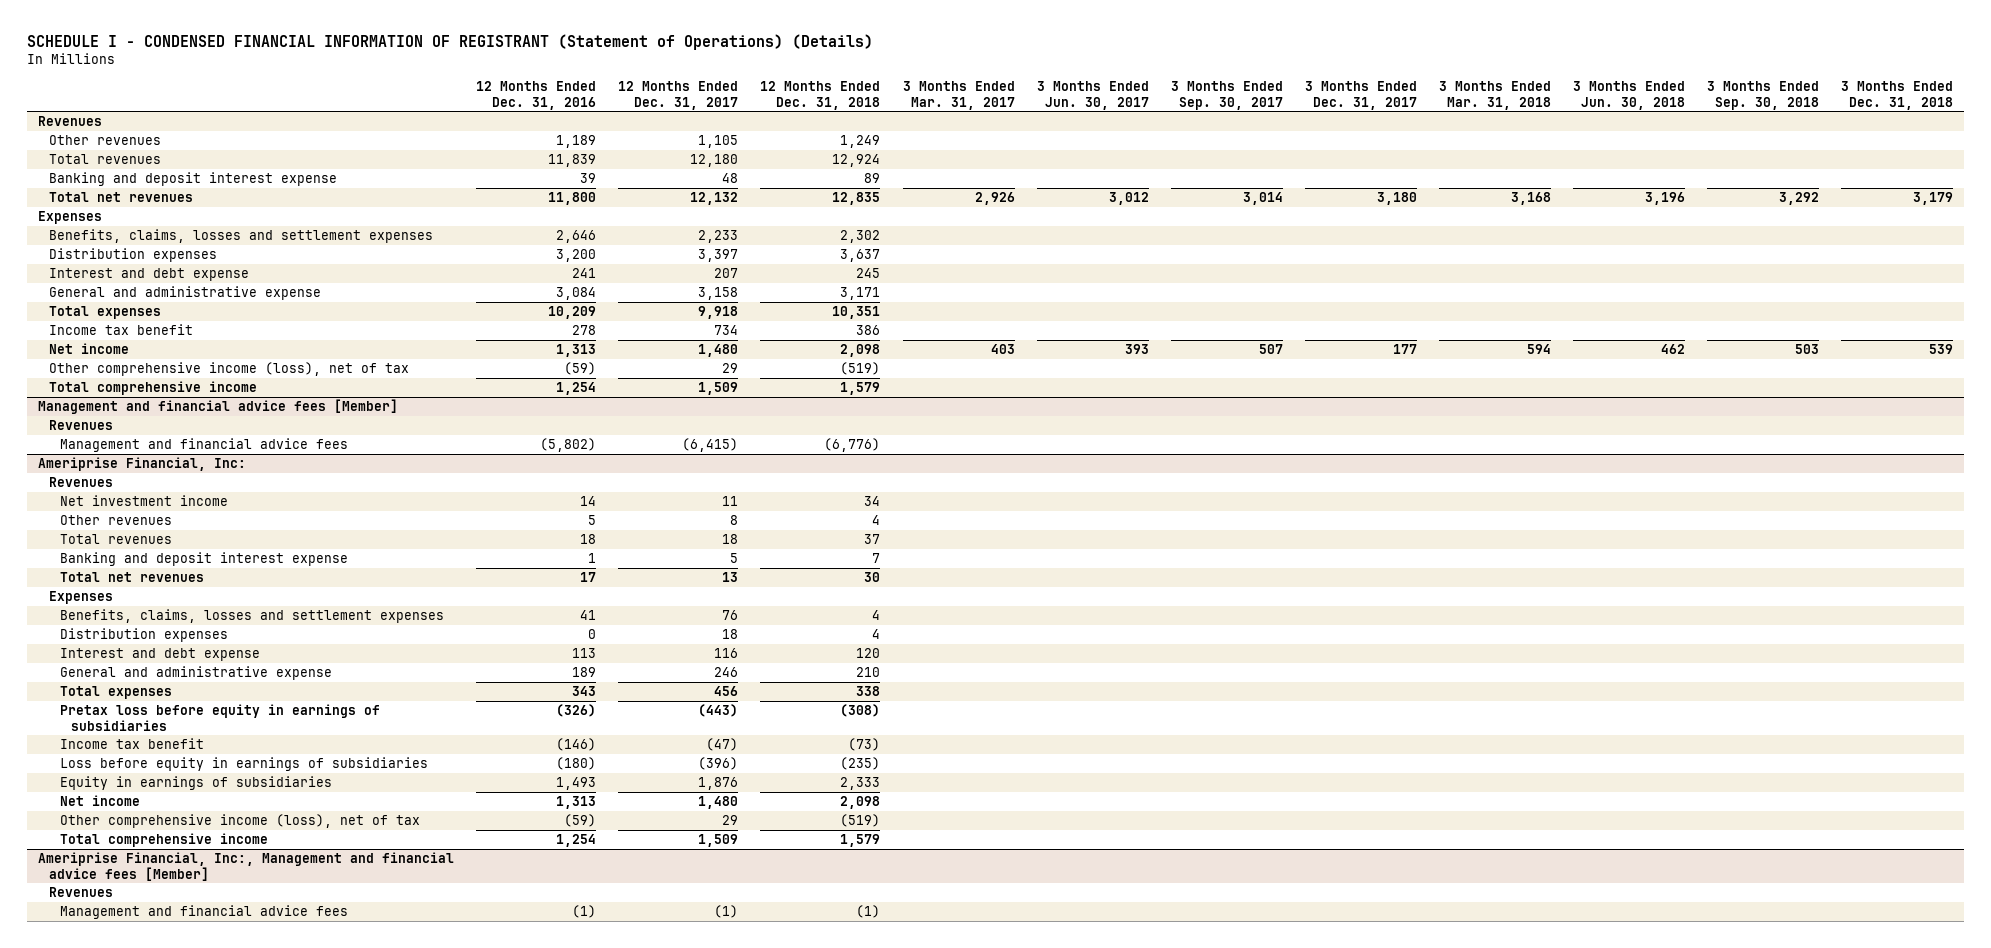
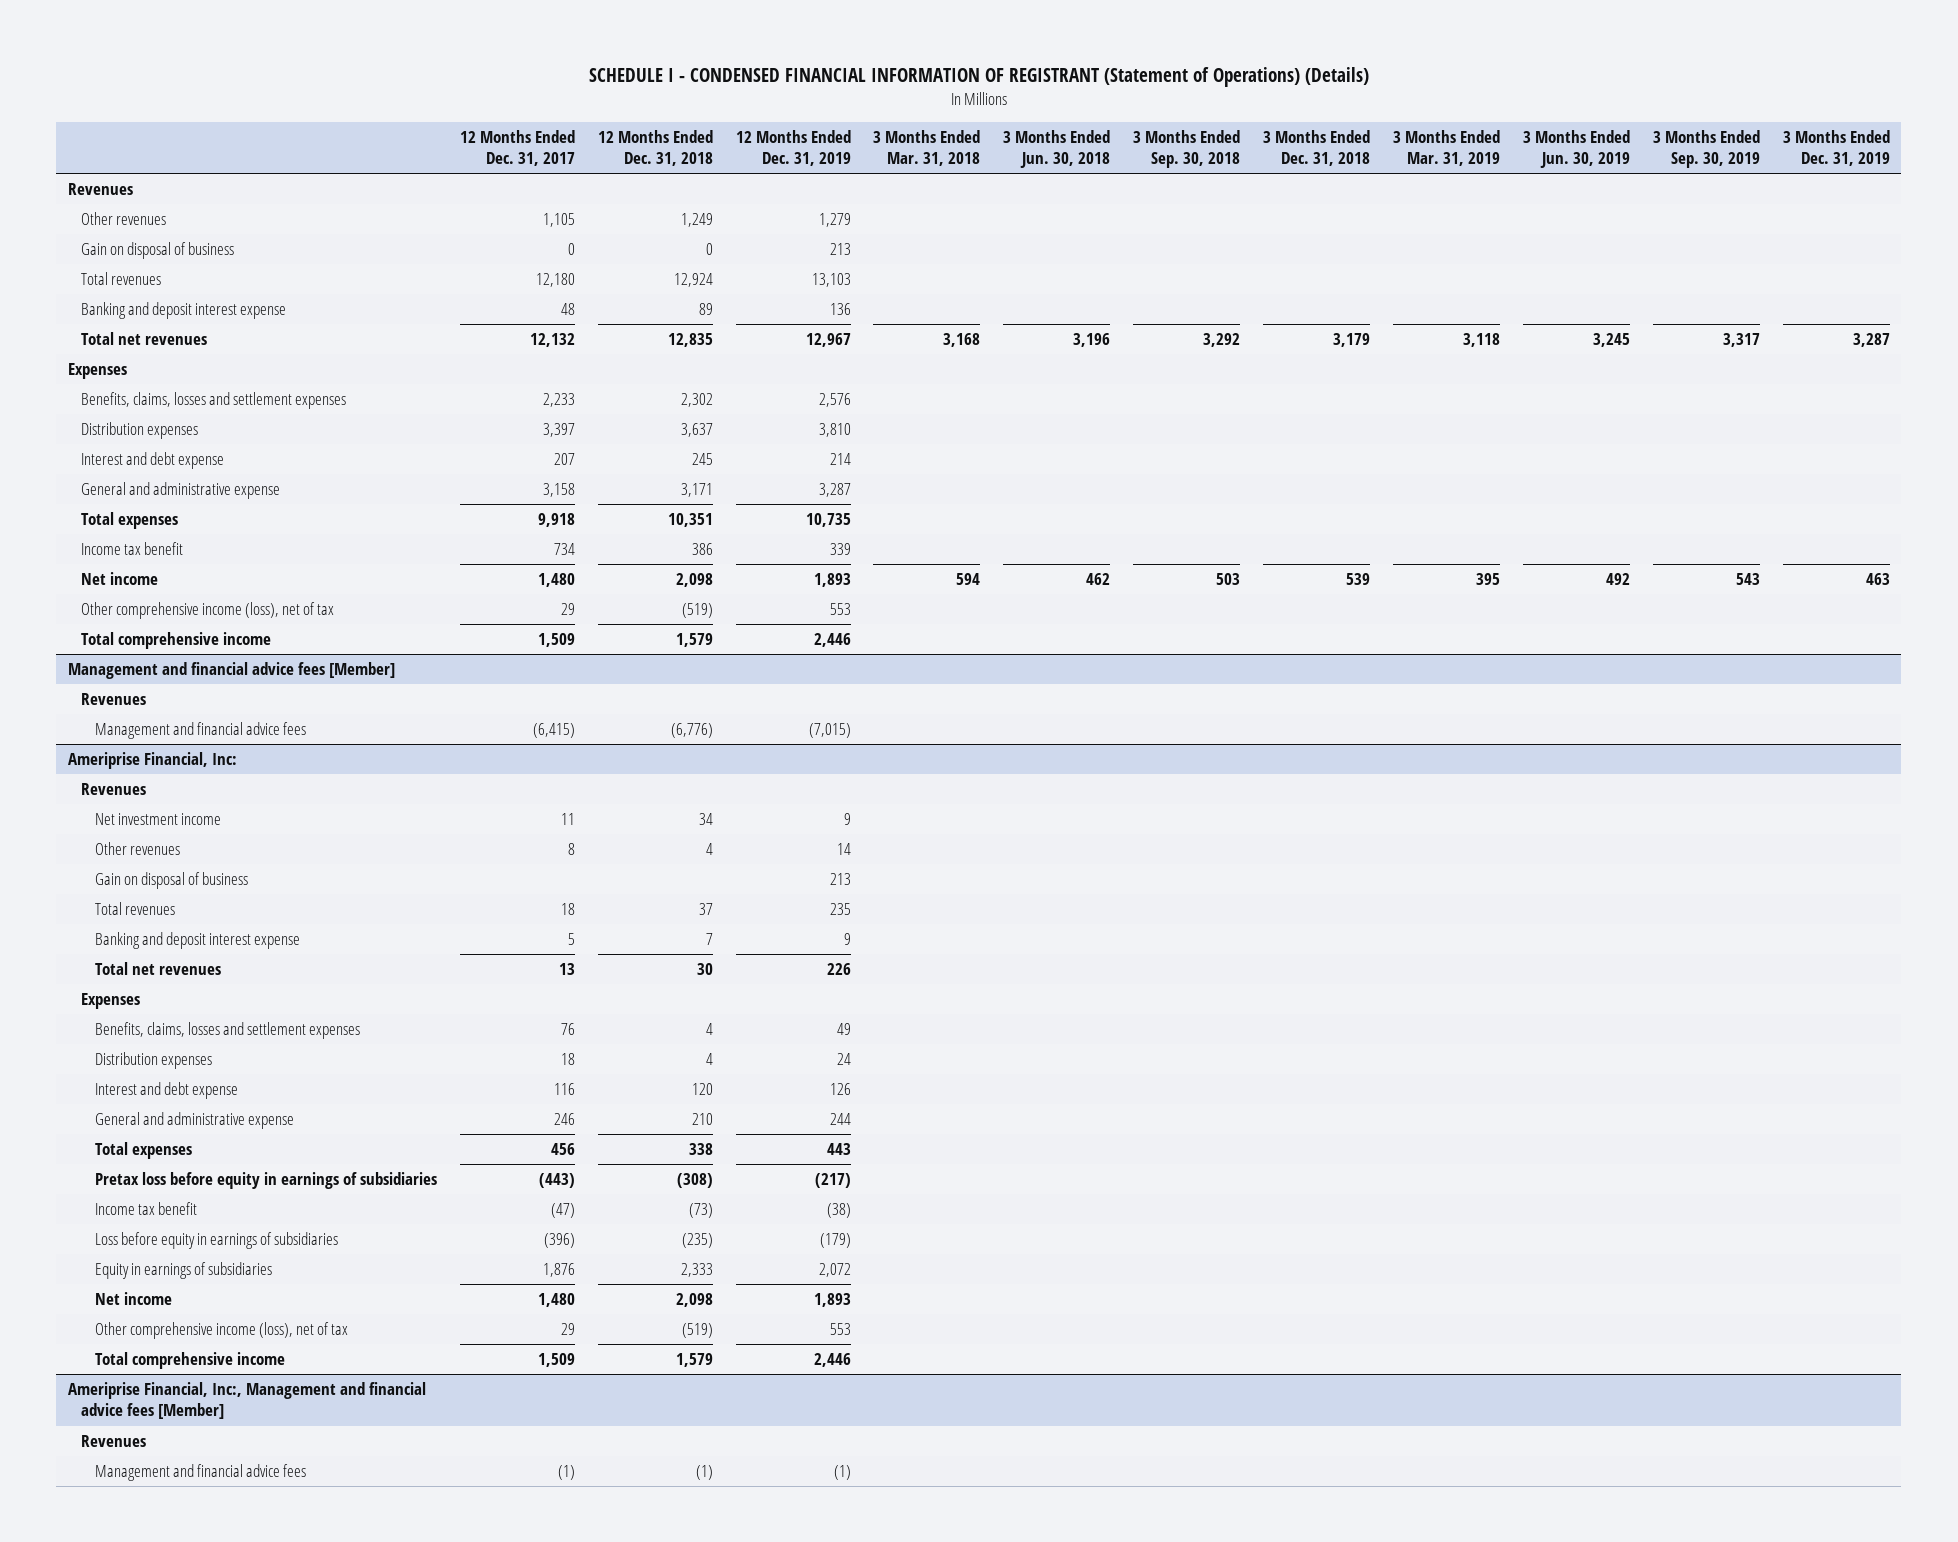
[476,81,597,110] 12 Months Ended Dec. 31, 2016 -> none
[902,81,1015,110] 3 Months Ended Mar. 31, 2017 -> none
[1036,81,1149,110] 3 Months Ended Jun. 30, 2017 -> none
[1170,81,1283,110] 3 Months Ended Sep. 30, 2017 -> none
[1304,81,1417,110] 3 Months Ended Dec. 31, 2017 -> none
none -> [735,129,851,166] 12 Months Ended Dec. 31, 2019
none -> [1393,129,1501,166] 3 Months Ended Mar. 31, 2019
none -> [1523,129,1631,168] 3 Months Ended Jun. 30, 2019
none -> [1652,129,1760,168] 3 Months Ended Sep. 30, 2019
none -> [1782,129,1890,166] 3 Months Ended Dec. 31, 2019
none -> [81,242,235,260] Gain on disposal of business
none -> [94,872,248,890] Gain on disposal of business

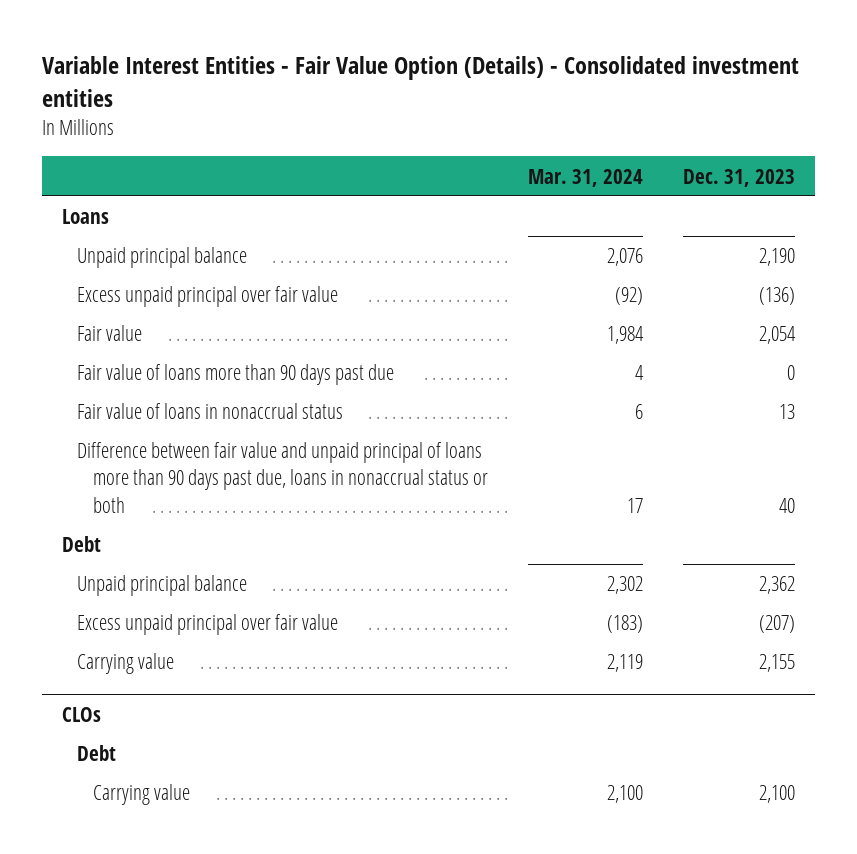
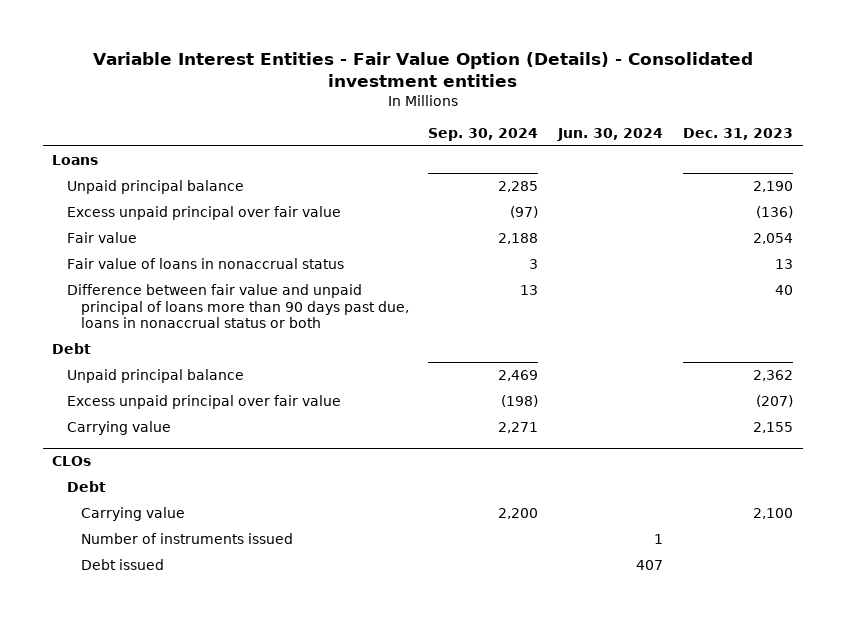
[528,168,644,187] Mar. 31, 2024 -> none
none -> [428,127,539,141] Sep. 30, 2024
none -> [557,127,664,141] Jun. 30, 2024
[77,364,395,386] Fair value of loans more than 90 days past due -> none
none -> [80,533,293,545] Number of instruments issued
none -> [80,559,164,571] Debt issued

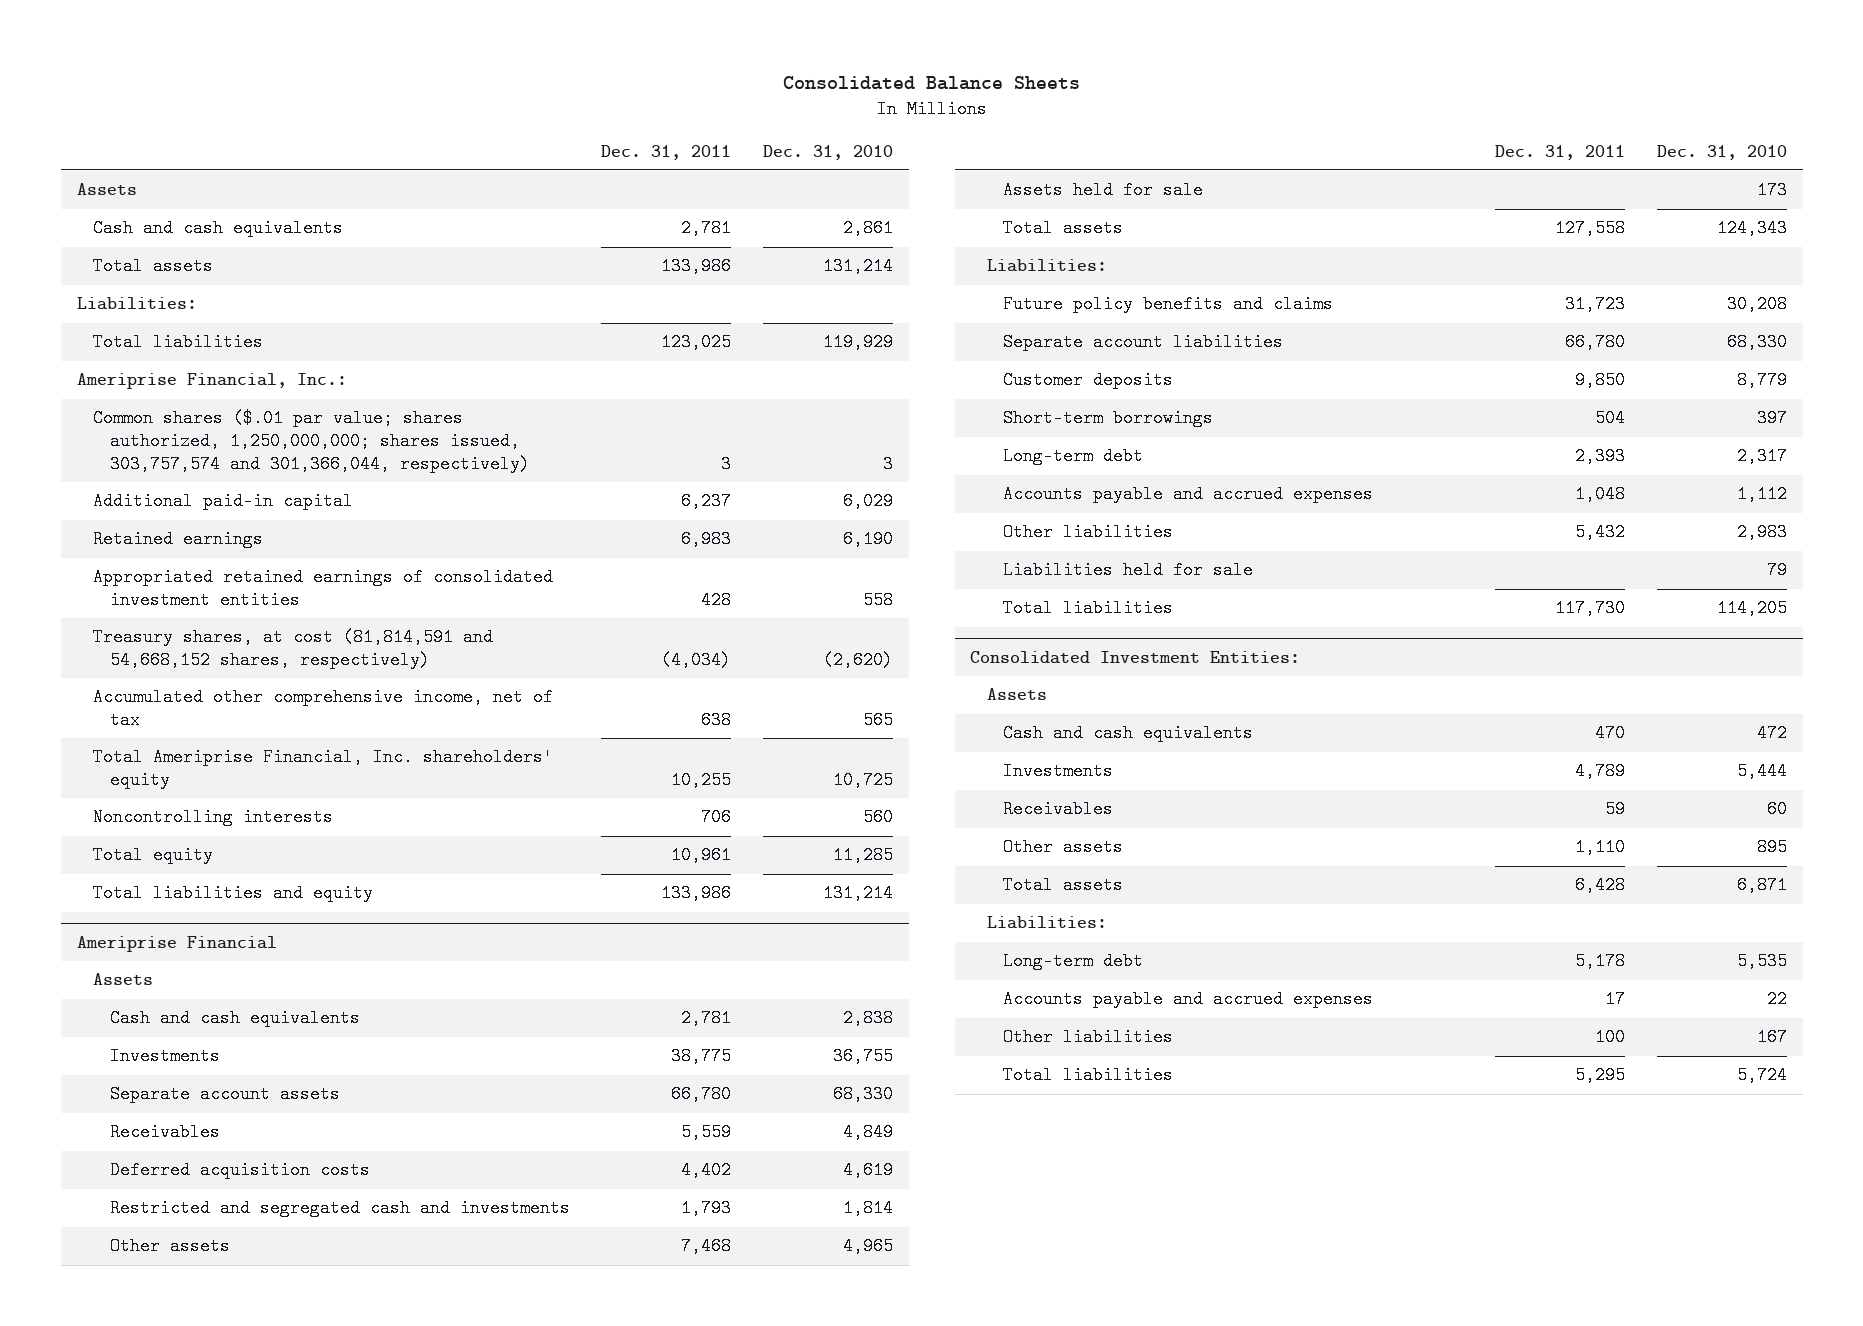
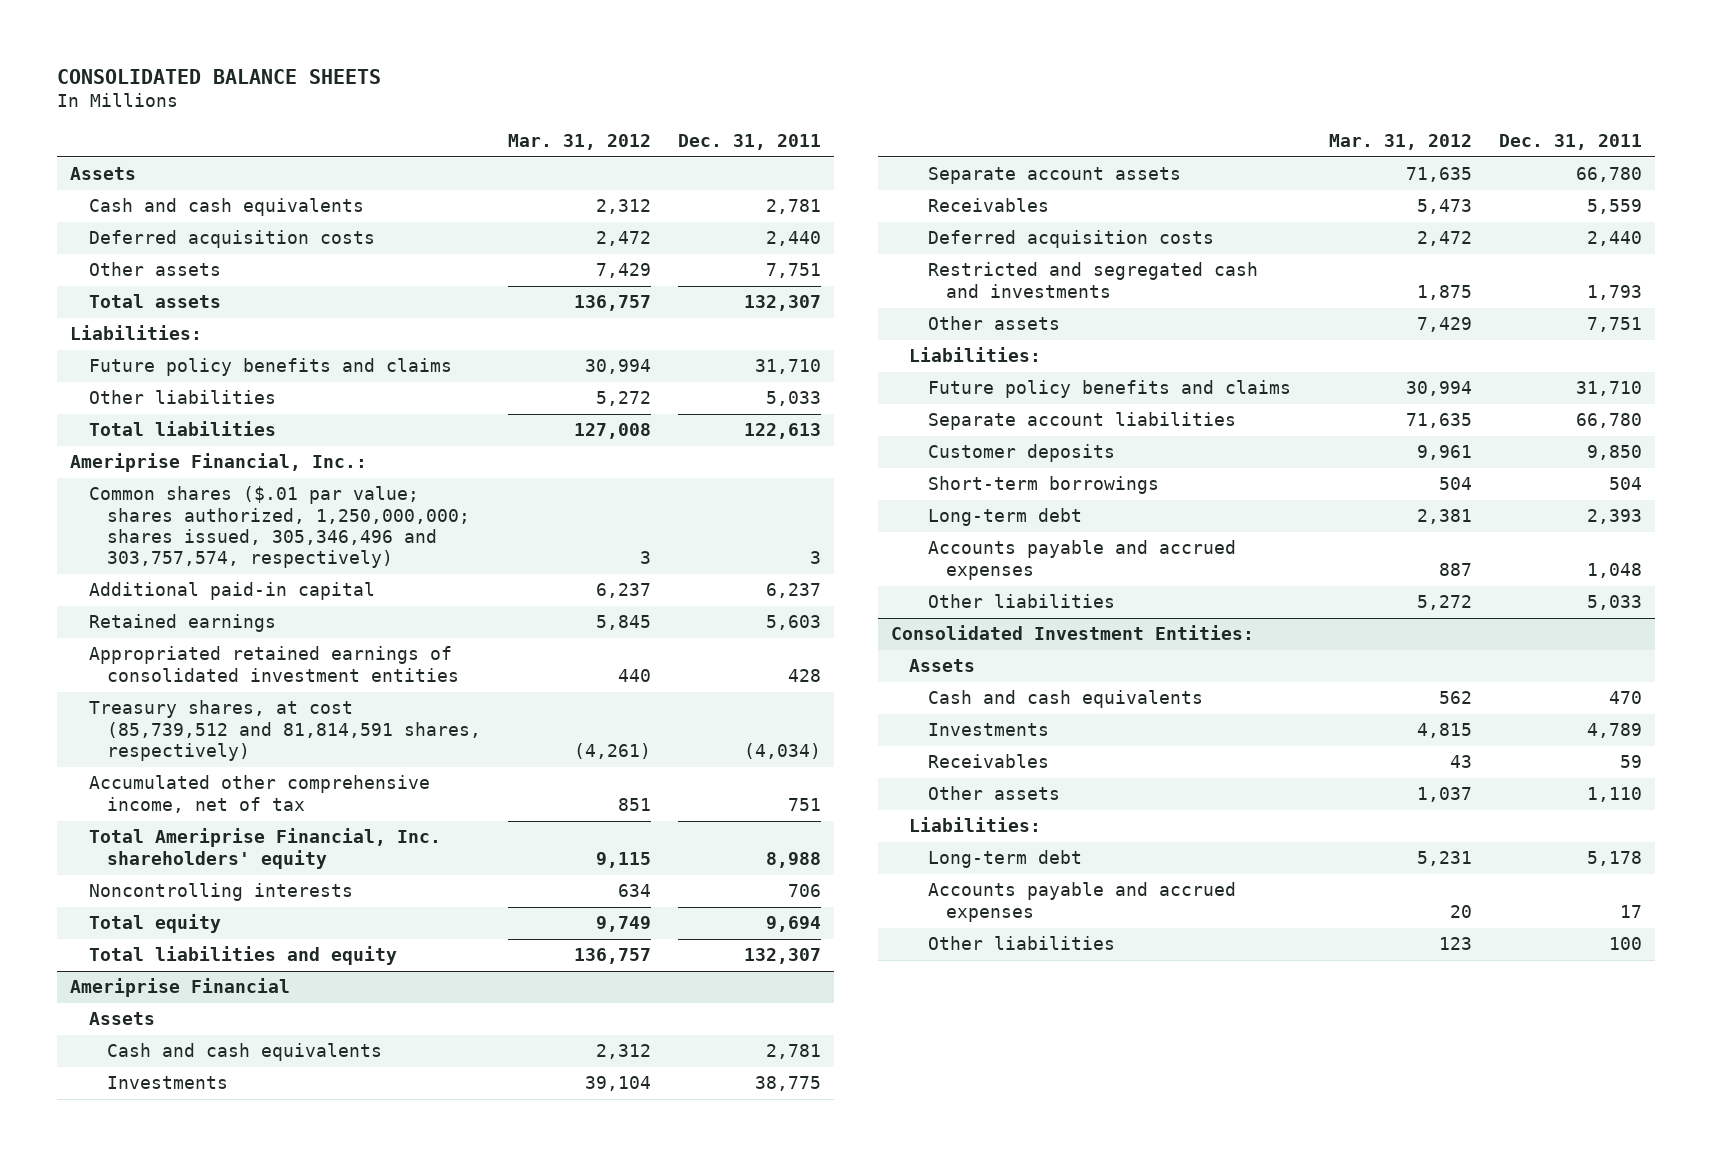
[782,76,1080,91] Consolidated Balance Sheets -> [56,68,381,84] CONSOLIDATED BALANCE SHEETS
[762,144,893,160] Dec. 31, 2010 -> none
none -> [507,134,651,151] Mar. 31, 2012
none -> [88,230,375,249] Deferred acquisition costs
none -> [88,262,221,277] Other assets
[661,257,732,276] 133,986 -> [743,295,821,312] 132,307
none -> [88,358,452,377] Future policy benefits and claims
none -> [88,390,276,405] Other liabilities
[661,333,732,352] 123,025 -> [743,423,821,440] 122,613
[93,409,530,474] Common shares ($.01 par value; shares authorized, 1,250,000,000; shares issued, 303,757,574 and 301,366,044, respectively) -> [88,486,471,569] Common shares ($.01 par value; shares authorized, 1,250,000,000; shares issued, 305,346,496 and 303,757,574, respectively)
[681,530,732,549] 6,983 -> [765,615,821,631] 5,603
[93,628,494,670] Treasury shares, at cost (81,814,591 and 54,668,152 shares, respectively) -> [88,700,482,762] Treasury shares, at cost (85,739,512 and 81,814,591 shares, respectively)
[701,711,732,730] 638 -> [787,797,821,811] 751
[671,771,732,790] 10,255 -> [765,851,821,868] 8,988
[671,846,732,865] 10,961 -> [765,916,821,933] 9,694
[661,884,732,903] 133,986 -> [743,948,821,965] 132,307
[681,1161,732,1180] 4,402 -> [1586,231,1642,247] 2,440
[1003,181,1204,200] Assets held for sale -> none
[1003,219,1124,238] Total assets -> none
[681,1237,732,1256] 7,468 -> [1586,317,1642,333] 7,751
[1565,295,1626,314] 31,723 -> [1575,381,1642,397] 31,710
[1003,561,1254,580] Liabilities held for sale -> none
[1003,599,1174,618] Total liabilities -> none
[1575,523,1626,542] 5,432 -> [1586,595,1642,611] 5,033
[1003,876,1124,895] Total assets -> none
[1003,1066,1174,1085] Total liabilities -> none

